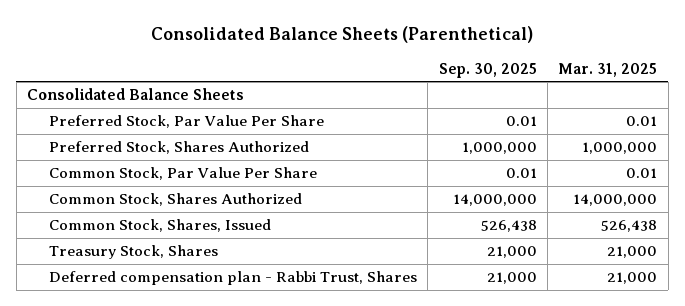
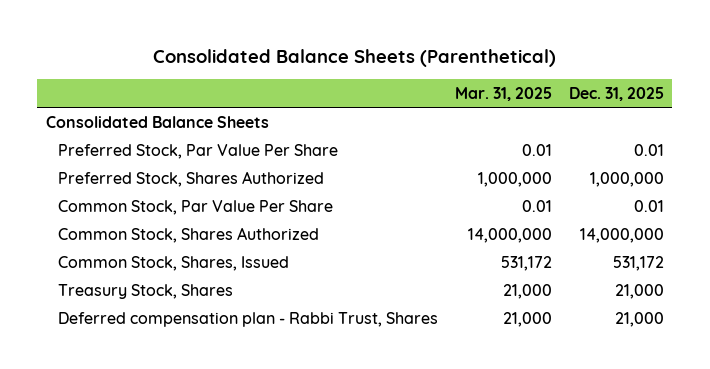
[438,62,537,78] Sep. 30, 2025 -> none
none -> [569,86,665,101] Dec. 31, 2025
[601,220,658,233] 526,438 -> [501,255,553,271] 531,172

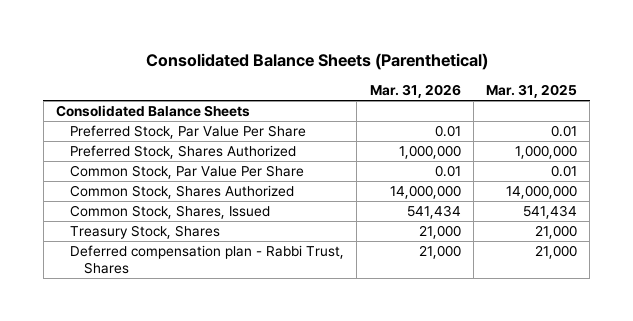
[569,86,665,101] Dec. 31, 2025 -> none
none -> [369,84,461,99] Mar. 31, 2026
[501,255,553,271] 531,172 -> [522,205,577,220] 541,434

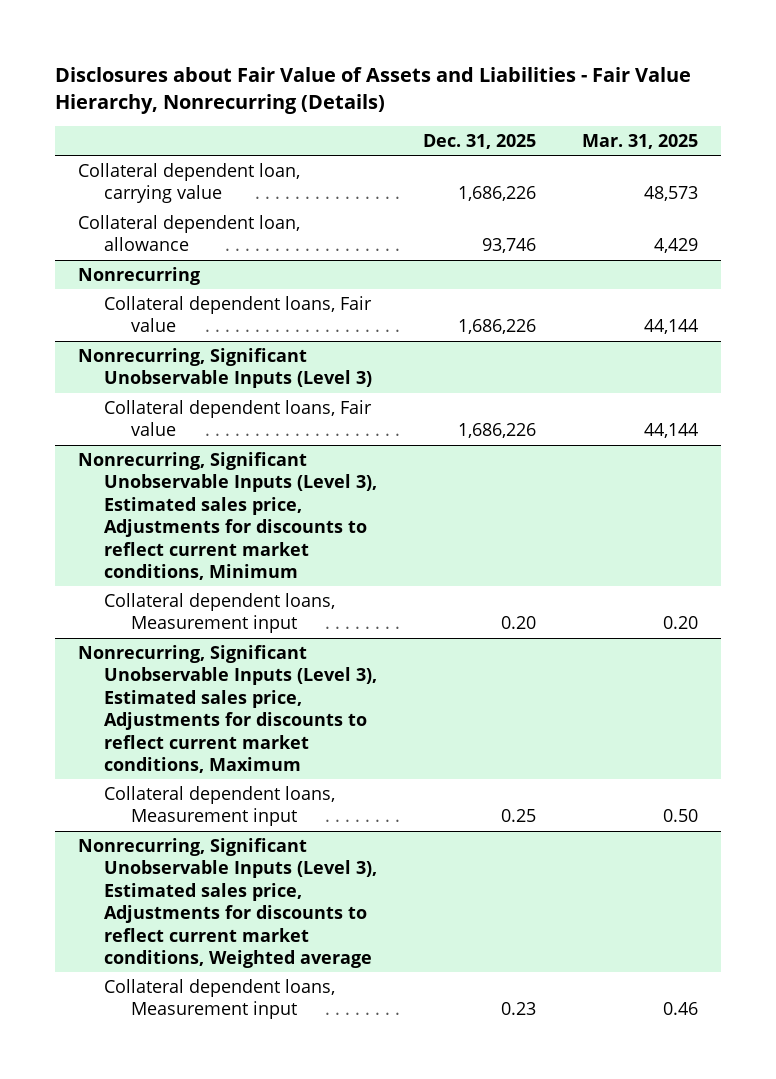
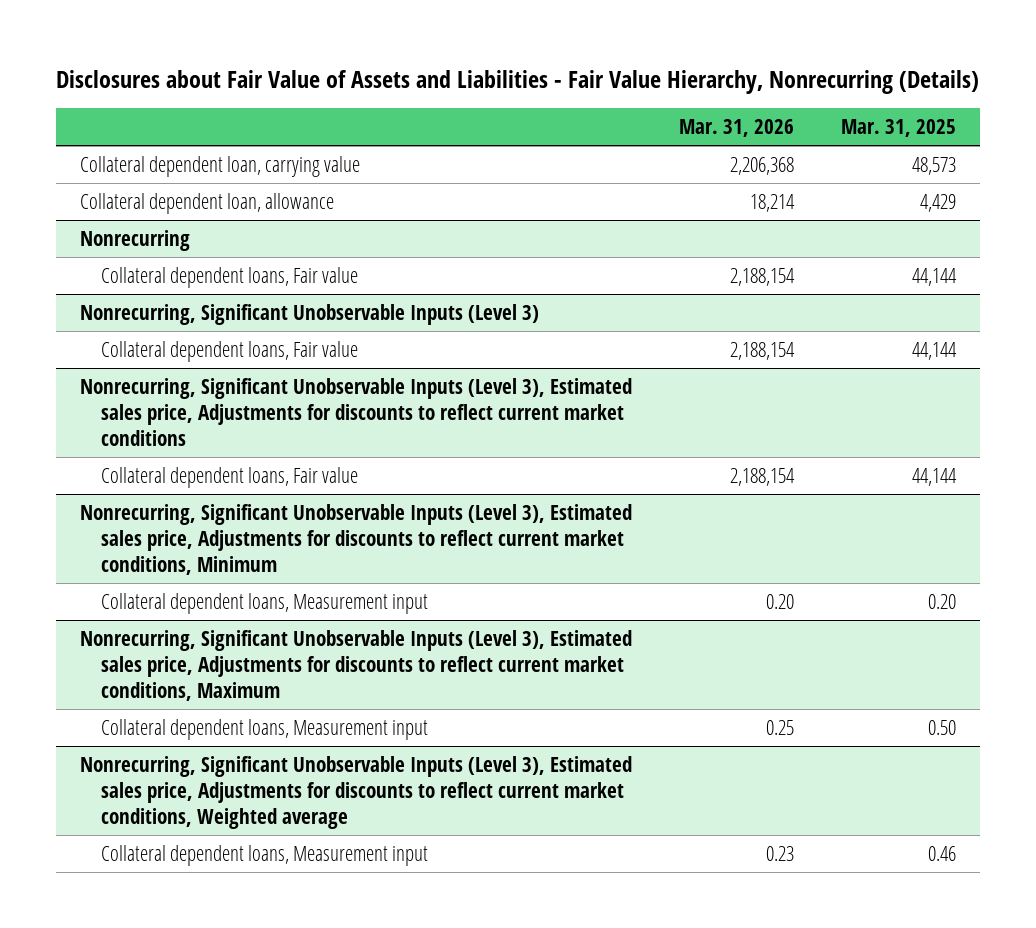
[423,133,537,149] Dec. 31, 2025 -> none
none -> [678,118,794,137] Mar. 31, 2026
none -> [79,377,632,446] Nonrecurring, Significant Unobservable Inputs (Level 3), Estimated sales price, Adjustments for discounts to reflect current market conditions
none -> [101,466,359,488] Collateral dependent loans, Fair value

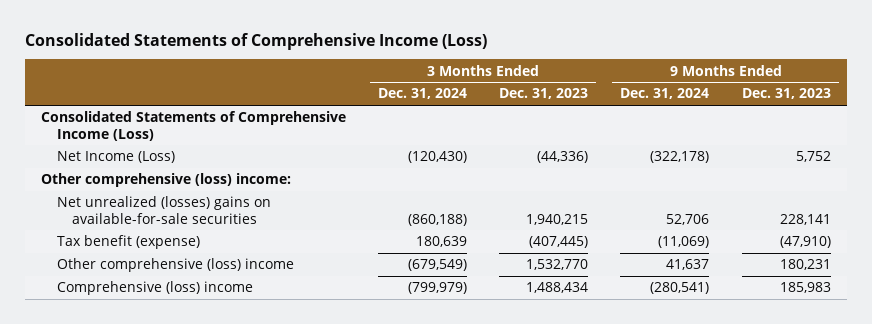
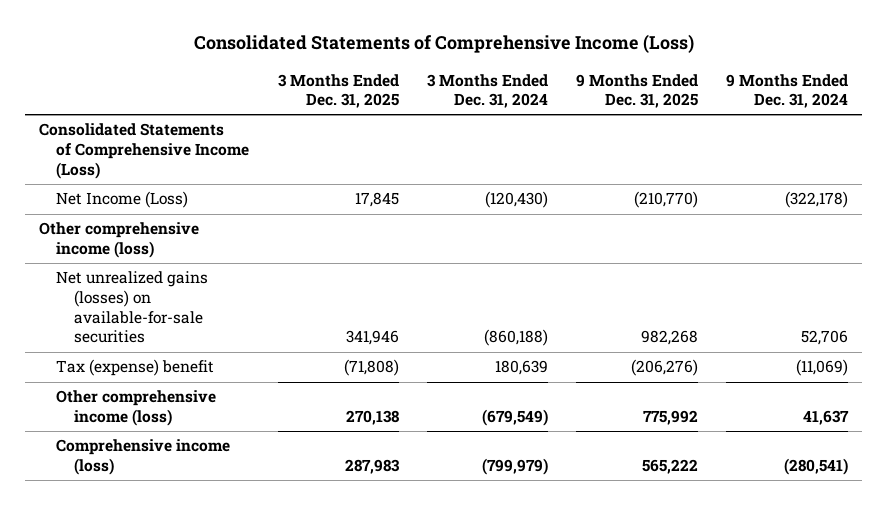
[499,88,589,100] Dec. 31, 2023 -> none
[741,88,831,100] Dec. 31, 2023 -> none
none -> [277,73,399,109] 3 Months Ended Dec. 31, 2025
none -> [576,73,699,109] 9 Months Ended Dec. 31, 2025
[41,173,292,188] Other comprehensive (loss) income: -> [39,222,200,259] Other comprehensive income (loss)
[56,196,271,224] Net unrealized (losses) gains on available-for-sale securities -> [56,271,209,344] Net unrealized gains (losses) on available-for-sale securities
[56,235,200,250] Tax benefit (expense) -> [56,359,215,377] Tax (expense) benefit
[56,258,294,273] Other comprehensive (loss) income -> [56,390,217,427] Other comprehensive income (loss)
[56,281,253,296] Comprehensive (loss) income -> [56,439,231,476] Comprehensive income (loss)

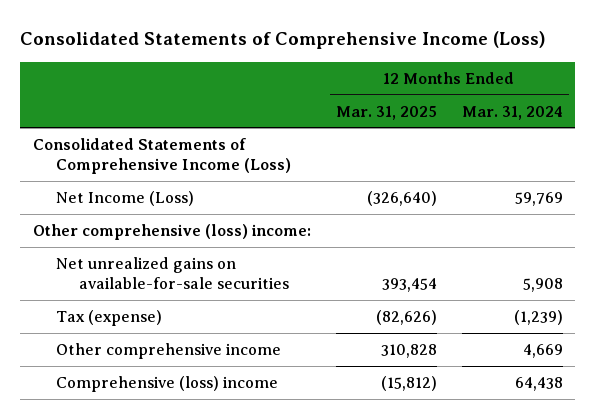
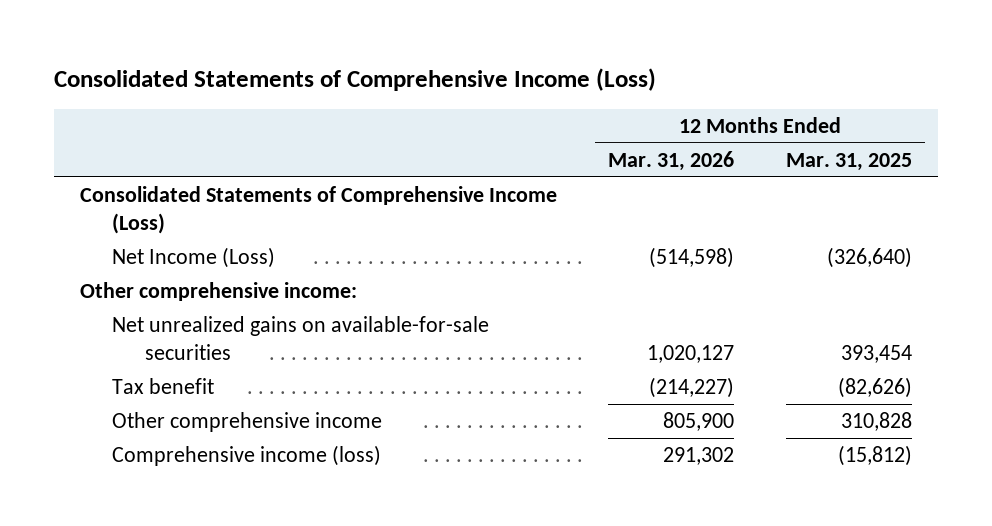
[461,105,563,120] Mar. 31, 2024 -> none
none -> [608,150,735,171] Mar. 31, 2026
[32,224,311,241] Other comprehensive (loss) income: -> [79,281,357,301] Other comprehensive income:
[55,310,162,327] Tax (expense) -> [112,377,215,394] Tax benefit
[55,376,278,393] Comprehensive (loss) income -> [112,444,382,466] Comprehensive income (loss)

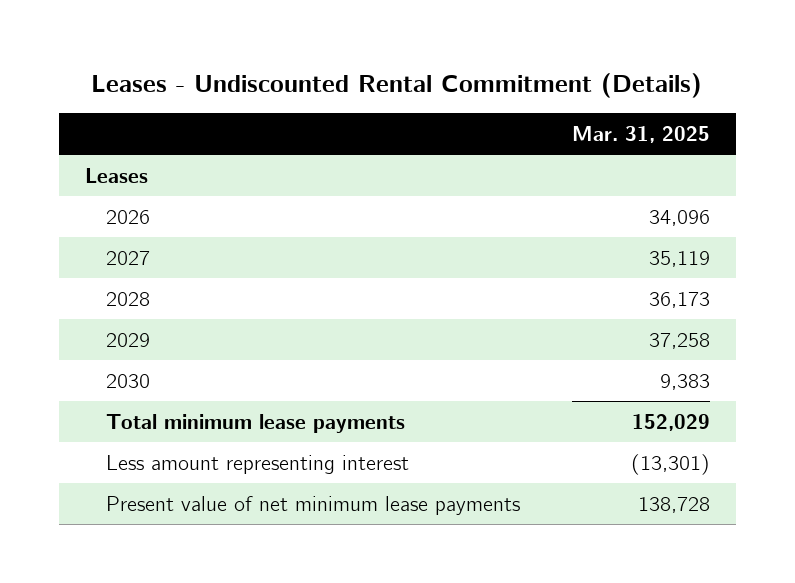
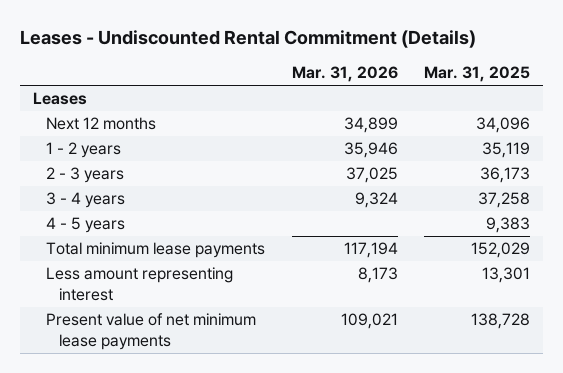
none -> [291,66,398,83] Mar. 31, 2026
[106,209,151,224] 2026 -> [46,117,157,131] Next 12 months
[106,250,151,265] 2027 -> [46,142,122,159] 1 - 2 years
[106,291,151,306] 2028 -> [46,167,125,184] 2 - 3 years
[106,332,151,347] 2029 -> [46,192,126,209] 3 - 4 years
[106,373,151,388] 2030 -> [46,217,126,234] 4 - 5 years
[631,453,711,475] (13,301) -> [481,267,530,284] 13,301

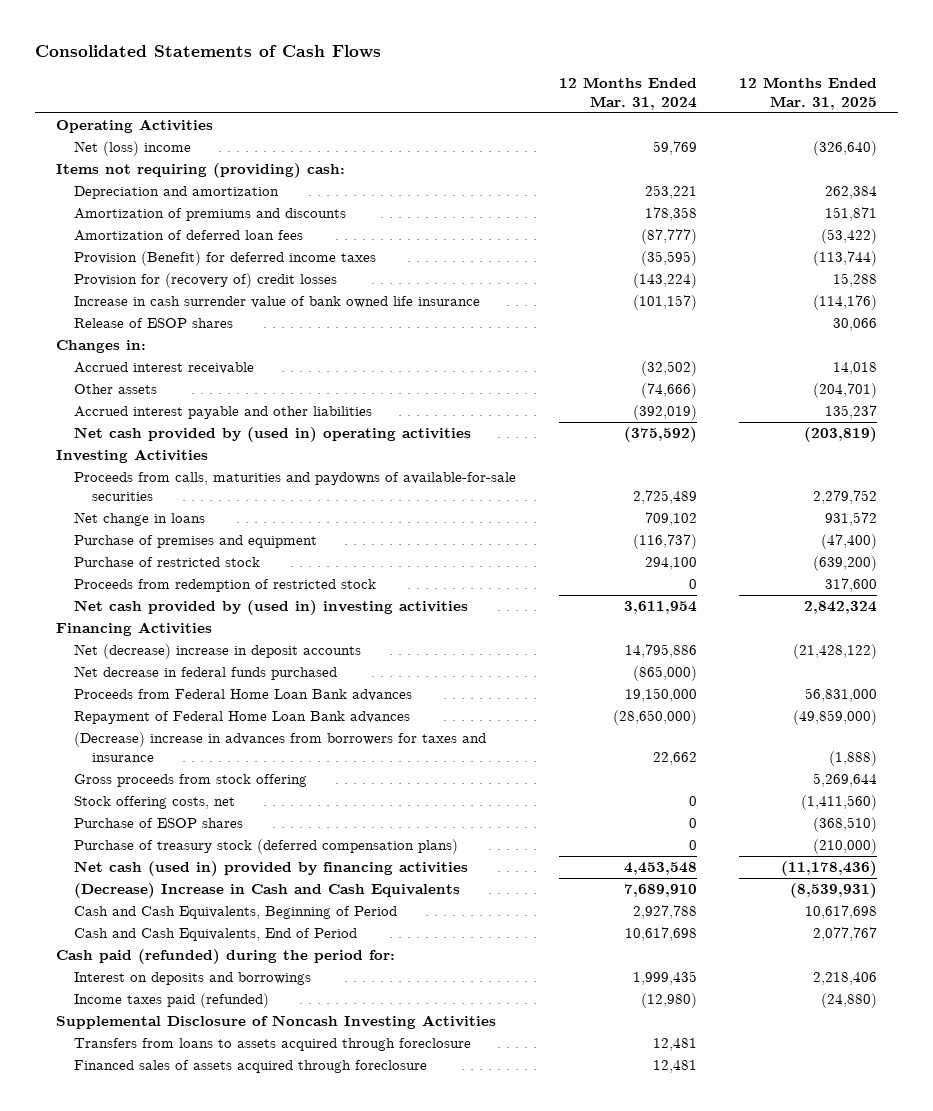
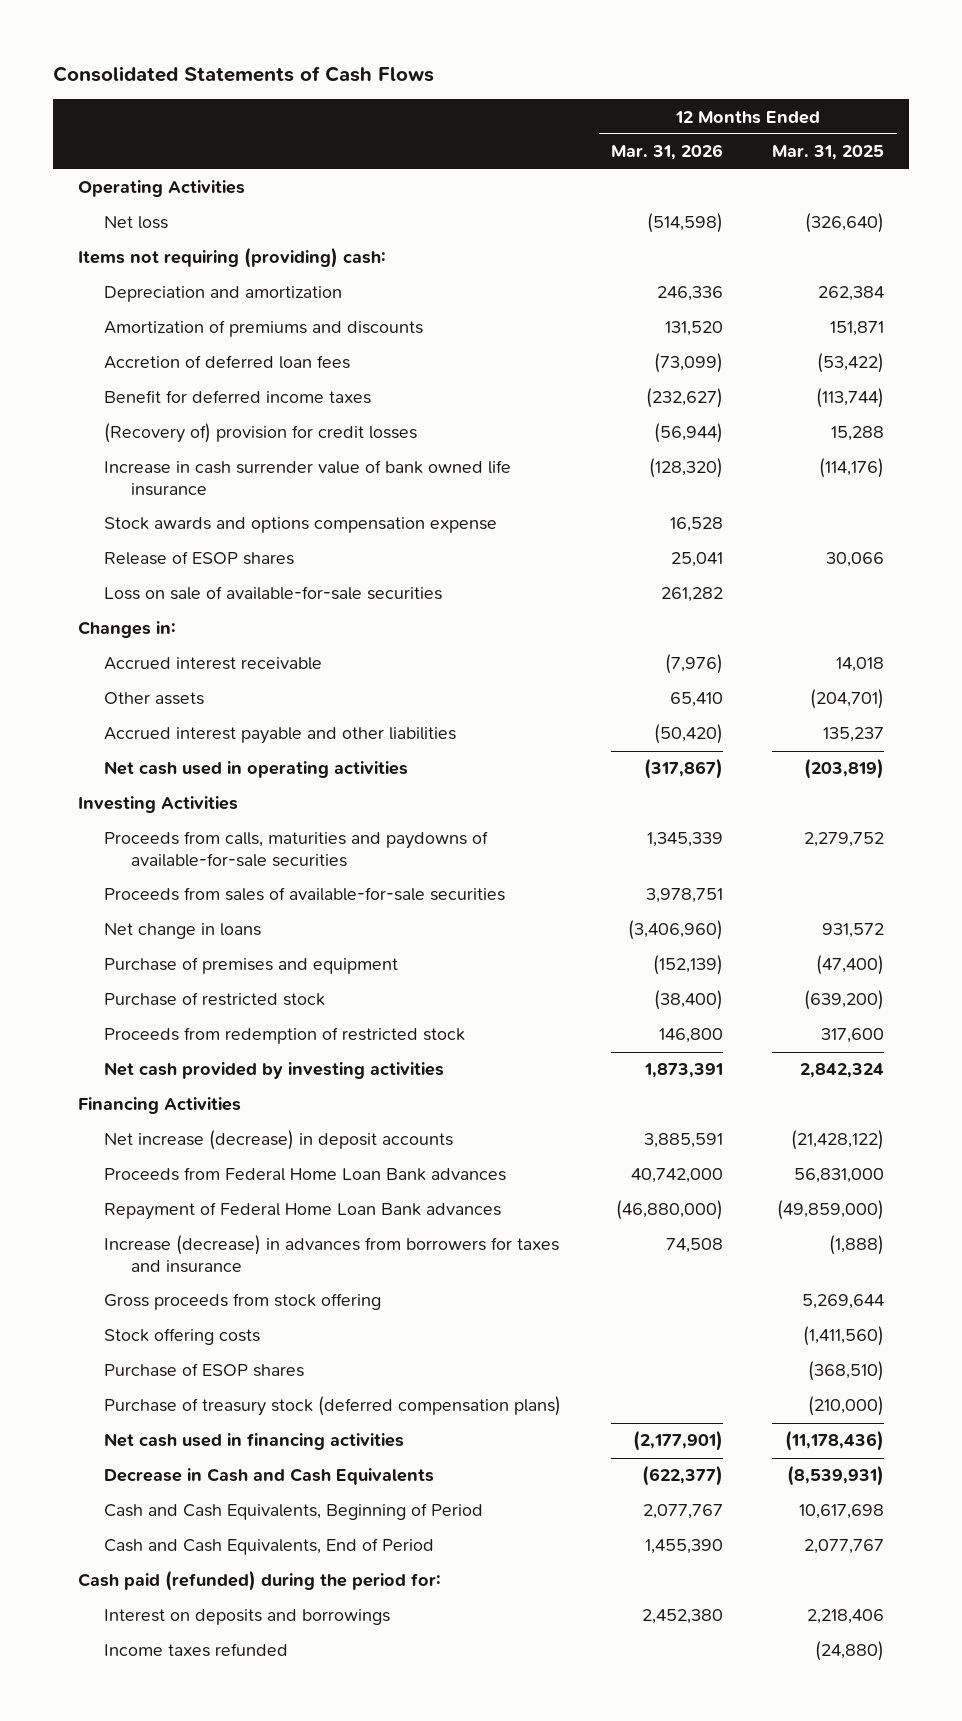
[558,77,697,110] 12 Months Ended Mar. 31, 2024 -> none
none -> [610,144,723,161] Mar. 31, 2026
[74,141,192,157] Net (loss) income -> [104,216,169,230] Net loss
[74,230,304,242] Amortization of deferred loan fees -> [104,355,351,370] Accretion of deferred loan fees
[74,251,377,267] Provision (Benefit) for deferred income taxes -> [104,390,372,405] Benefit for deferred income taxes
[74,273,338,289] Provision for (recovery of) credit losses -> [104,423,418,444] (Recovery of) provision for credit losses
none -> [104,517,498,534] Stock awards and options compensation expense
none -> [104,586,443,601] Loss on sale of available-for-sale securities
[74,427,472,443] Net cash provided by (used in) operating activities -> [104,761,409,779] Net cash used in operating activities
none -> [104,887,506,902] Proceeds from sales of available-for-sale securities
[74,600,469,616] Net cash provided by (used in) investing activities -> [104,1062,445,1080] Net cash provided by investing activities
[74,666,338,681] Net decrease in federal funds purchased -> none
[74,644,362,660] Net (decrease) increase in deposit accounts -> [104,1130,454,1151] Net increase (decrease) in deposit accounts
[74,732,487,762] (Decrease) increase in advances from borrowers for taxes and insurance -> [104,1235,560,1273] Increase (decrease) in advances from borrowers for taxes and insurance
[74,796,236,810] Stock offering costs, net -> [104,1328,261,1346] Stock offering costs
[74,861,469,877] Net cash (used in) provided by financing activities -> [104,1433,405,1451] Net cash used in financing activities
[74,883,461,899] (Decrease) Increase in Cash and Cash Equivalents -> [104,1468,435,1486] Decrease in Cash and Cash Equivalents
[56,1015,497,1030] Supplemental Disclosure of Noncash Investing Activities -> none
[74,1038,472,1052] Transfers from loans to assets acquired through foreclosure -> none
[74,1060,428,1074] Financed sales of assets acquired through foreclosure -> none
[74,993,270,1009] Income taxes paid (refunded) -> [104,1643,289,1658] Income taxes refunded

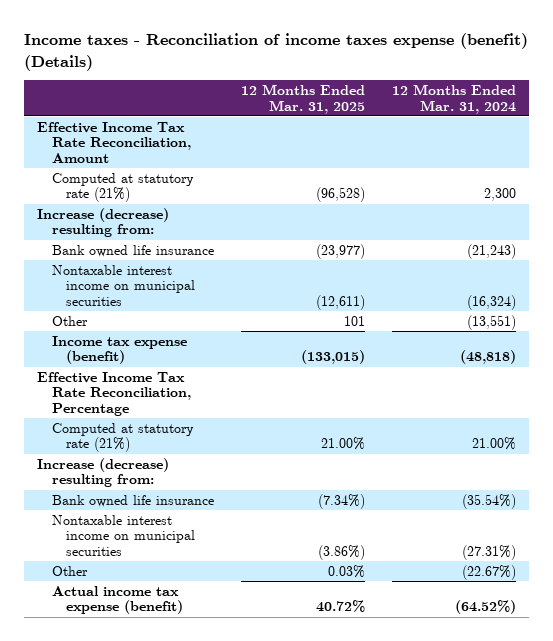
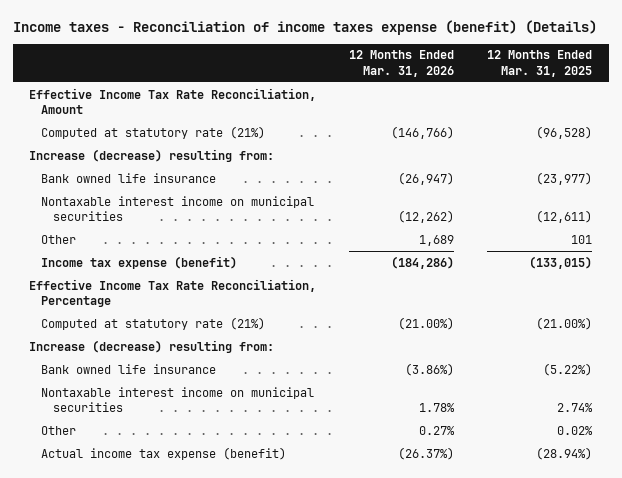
[391,83,516,114] 12 Months Ended Mar. 31, 2024 -> none
none -> [349,50,455,77] 12 Months Ended Mar. 31, 2026
[320,437,365,451] 21.00% -> [536,316,593,330] (21.00%)
[317,493,365,509] (7.34%) -> [543,362,593,376] (5.22%)
[317,545,365,561] (3.86%) -> [557,403,594,413] 2.74%
[327,564,365,578] 0.03% -> [557,425,594,435] 0.02%
[315,600,365,613] 40.72% -> [536,446,593,460] (28.94%)

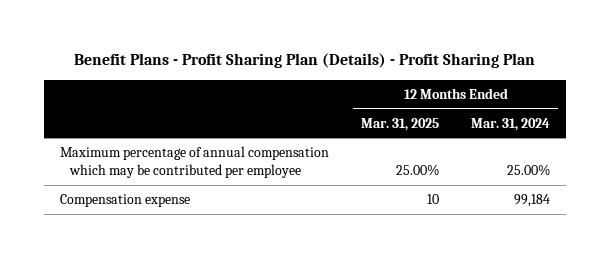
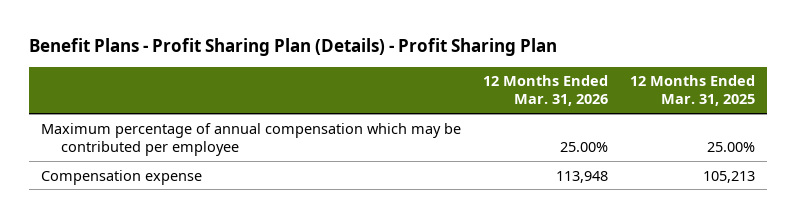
[471,117,551,131] Mar. 31, 2024 -> none
none -> [483,75,609,107] 12 Months Ended Mar. 31, 2026
[427,194,440,205] 10 -> [703,170,756,183] 105,213

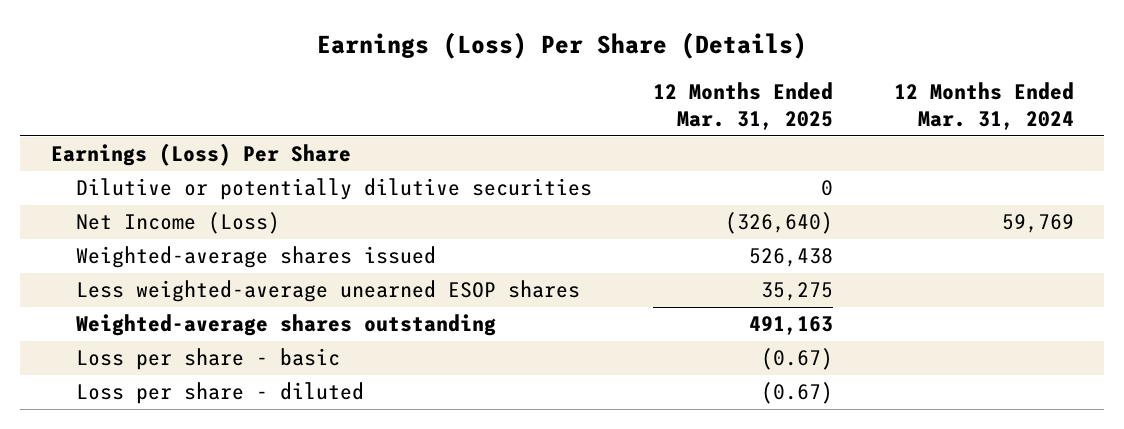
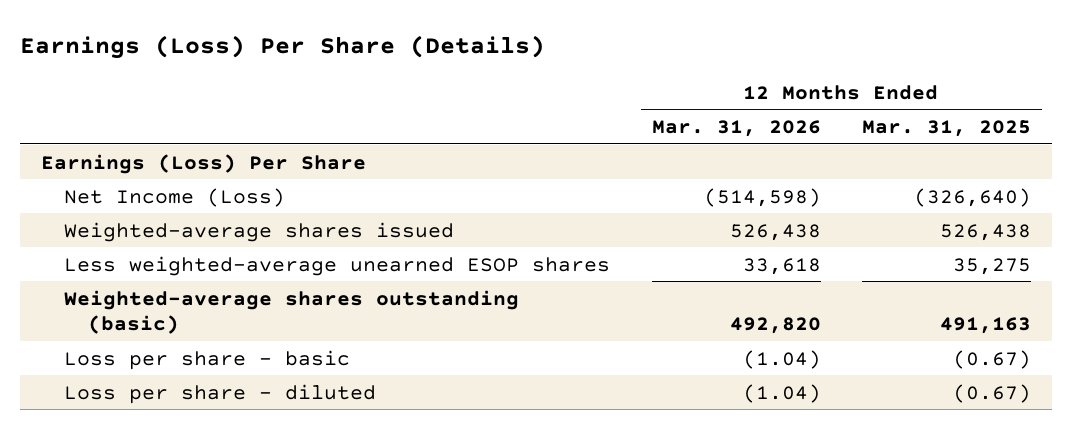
[893,81,1074,131] 12 Months Ended Mar. 31, 2024 -> none
none -> [651,120,821,138] Mar. 31, 2026
[76,178,593,201] Dilutive or potentially dilutive securities -> none
[76,314,497,337] Weighted-average shares outstanding -> [64,289,520,334] Weighted-average shares outstanding (basic)

